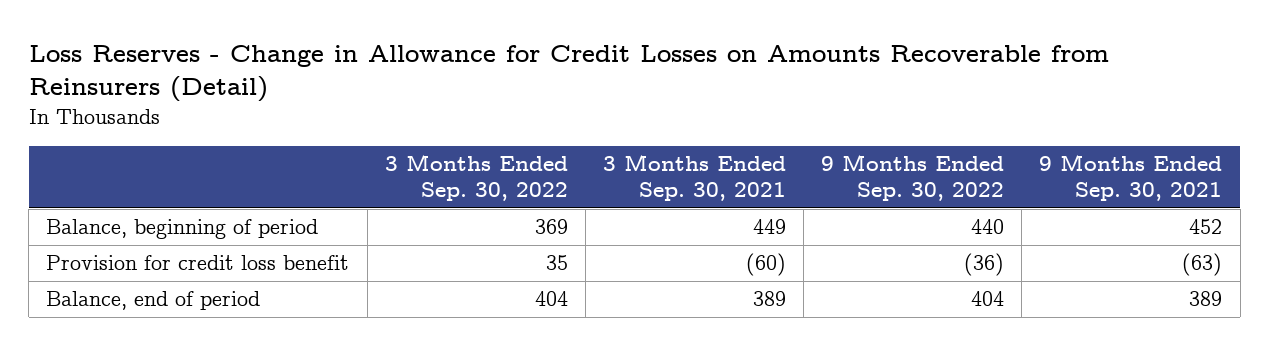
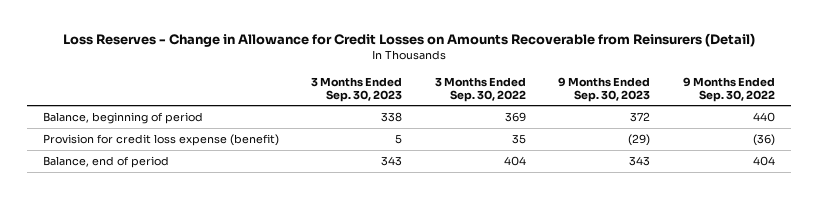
[602,153,786,202] 3 Months Ended Sep. 30, 2021 -> none
[1039,153,1223,202] 9 Months Ended Sep. 30, 2021 -> none
none -> [311,76,403,102] 3 Months Ended Sep. 30, 2023
none -> [558,76,651,102] 9 Months Ended Sep. 30, 2023
[46,255,350,271] Provision for credit loss benefit -> [43,134,280,147] Provision for credit loss expense (benefit)

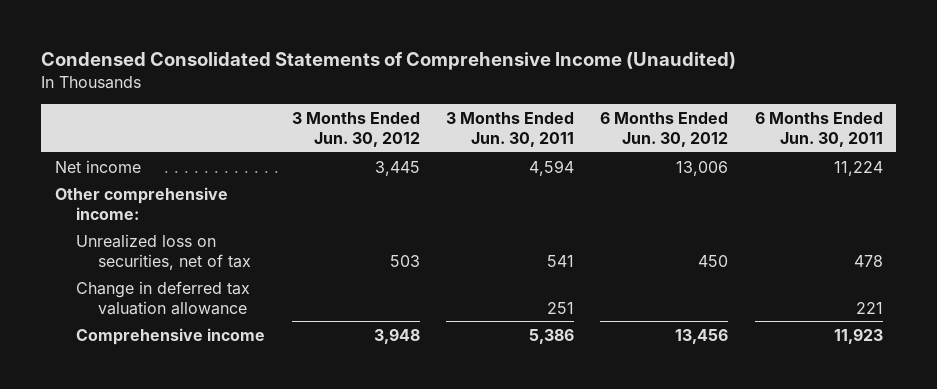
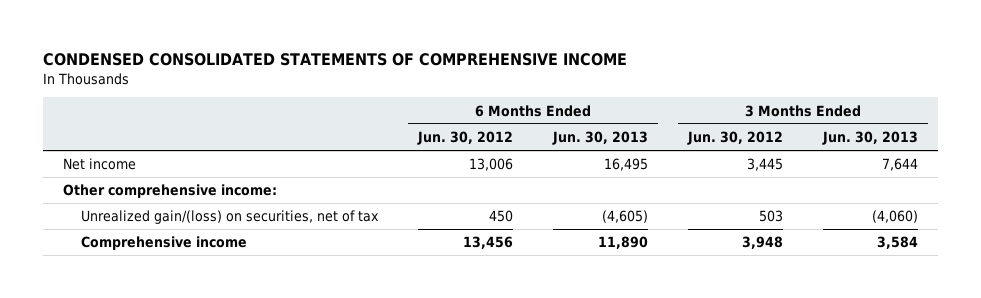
[41,52,737,71] Condensed Consolidated Statements of Comprehensive Income (Unaudited) -> [43,52,628,66] CONDENSED CONSOLIDATED STATEMENTS OF COMPREHENSIVE INCOME
[446,111,575,147] 3 Months Ended Jun. 30, 2011 -> none
[754,111,883,147] 6 Months Ended Jun. 30, 2011 -> none
none -> [551,130,648,145] Jun. 30, 2013
none -> [821,130,918,145] Jun. 30, 2013
[76,280,251,315] Change in deferred tax valuation allowance -> none
[76,233,252,270] Unrealized loss on securities, net of tax -> [81,210,380,225] Unrealized gain/(loss) on securities, net of tax

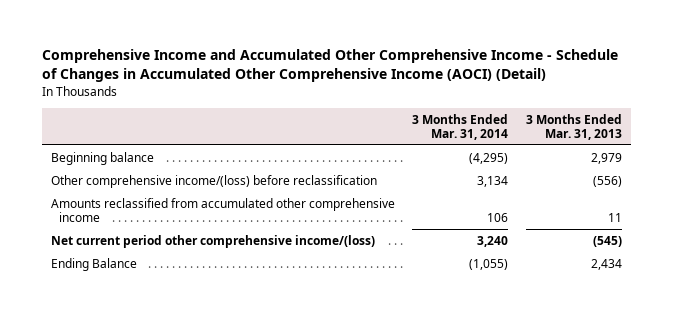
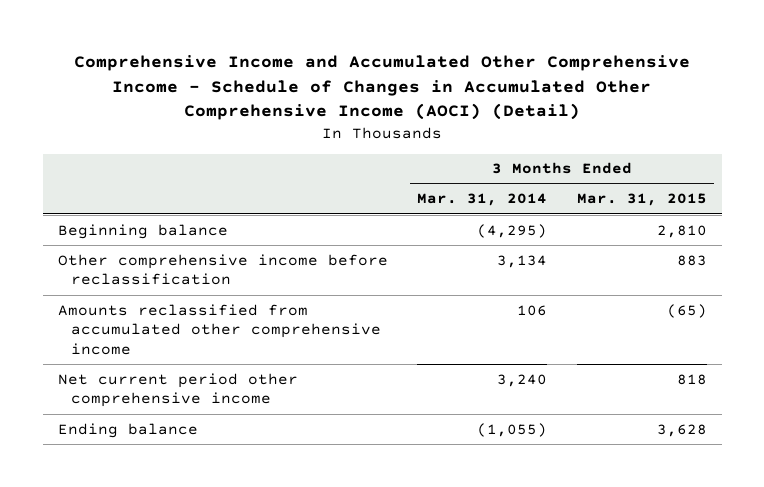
[526,113,623,140] 3 Months Ended Mar. 31, 2013 -> none
none -> [576,193,707,207] Mar. 31, 2015
[50,174,377,188] Other comprehensive income/(loss) before reclassification -> [57,253,388,286] Other comprehensive income before reclassification
[50,234,375,248] Net current period other comprehensive income/(loss) -> [57,372,298,408] Net current period other comprehensive income
[50,257,137,271] Ending Balance -> [57,422,198,438] Ending balance

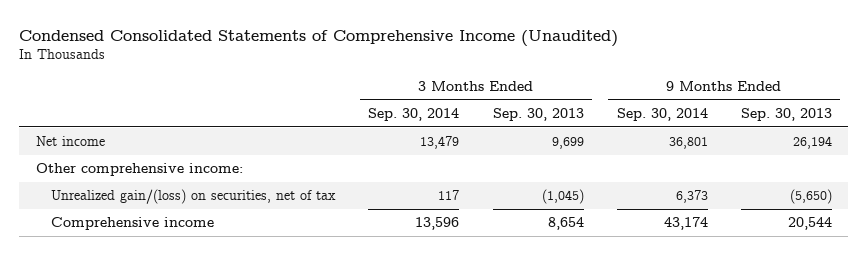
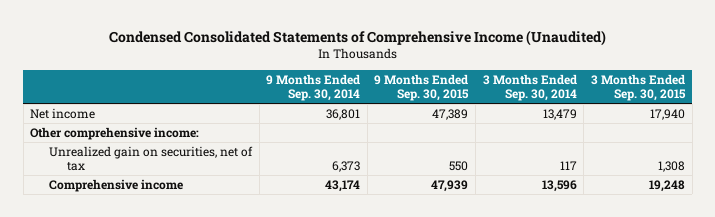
[492,108,584,122] Sep. 30, 2013 -> none
[740,108,832,122] Sep. 30, 2013 -> none
none -> [374,74,470,102] 9 Months Ended Sep. 30, 2015
none -> [590,74,686,102] 3 Months Ended Sep. 30, 2015
[51,189,337,205] Unrealized gain/(loss) on securities, net of tax -> [48,145,253,171] Unrealized gain on securities, net of tax

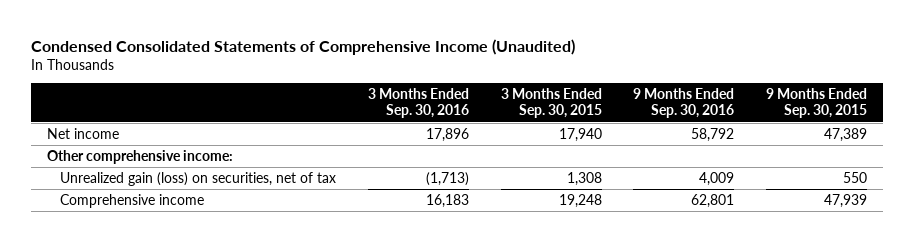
[266,74,361,102] 9 Months Ended Sep. 30, 2014 -> none
[482,74,577,102] 3 Months Ended Sep. 30, 2014 -> none
none -> [367,88,469,119] 3 Months Ended Sep. 30, 2016
none -> [633,88,735,119] 9 Months Ended Sep. 30, 2016
[48,145,253,171] Unrealized gain on securities, net of tax -> [59,171,336,186] Unrealized gain (loss) on securities, net of tax

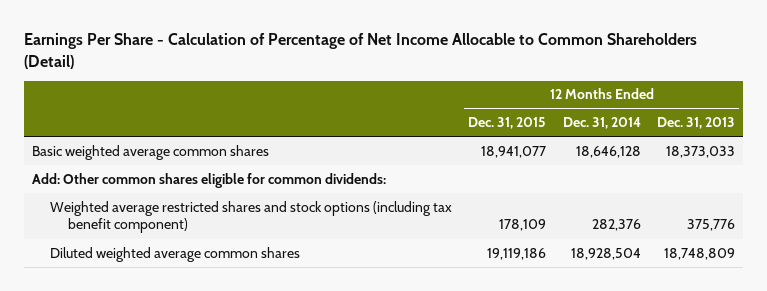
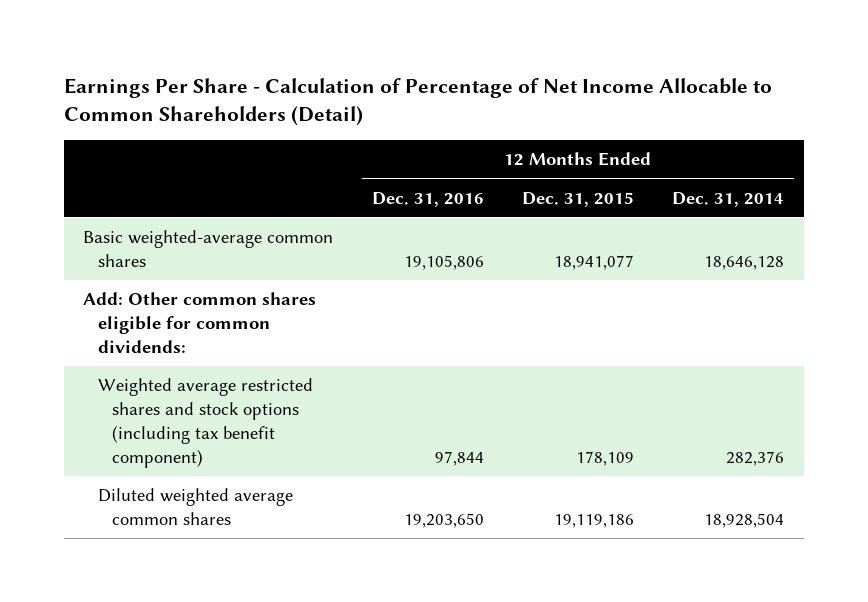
[657,117,736,130] Dec. 31, 2013 -> none
none -> [371,191,484,207] Dec. 31, 2016
[32,144,270,160] Basic weighted average common shares -> [83,230,334,268] Basic weighted-average common shares

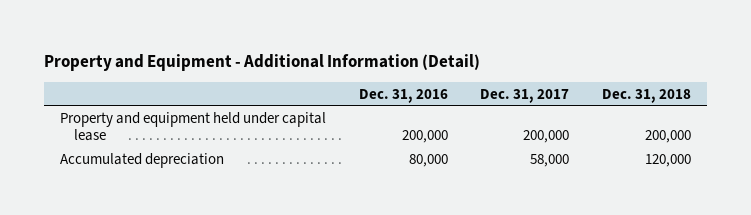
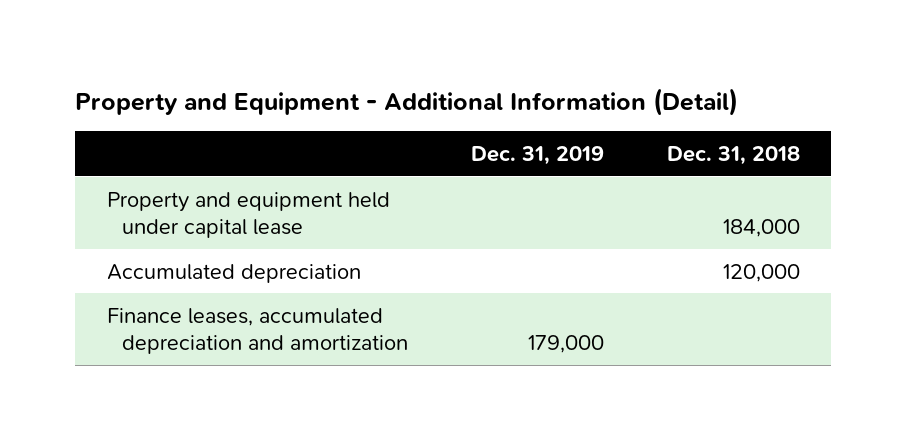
[358,88,448,103] Dec. 31, 2016 -> none
[480,88,570,103] Dec. 31, 2017 -> none
none -> [471,145,605,165] Dec. 31, 2019
[645,130,692,144] 200,000 -> [722,218,800,237] 184,000
none -> [106,307,409,354] Finance leases, accumulated depreciation and amortization

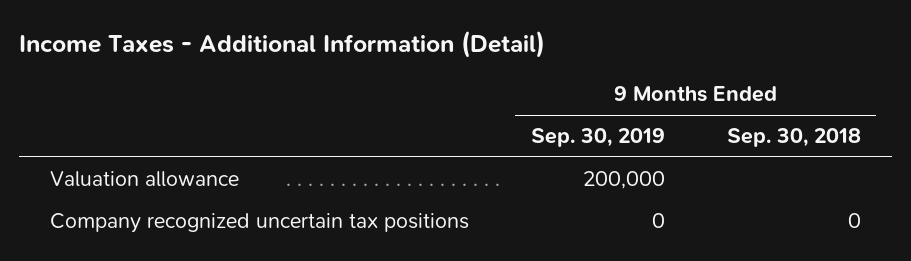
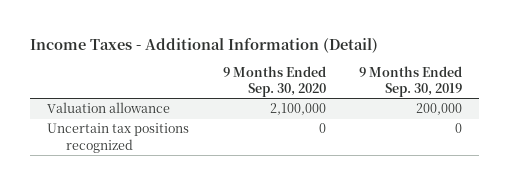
[726,128,861,148] Sep. 30, 2018 -> none
none -> [222,65,326,98] 9 Months Ended Sep. 30, 2020
[49,213,469,234] Company recognized uncertain tax positions -> [46,123,189,153] Uncertain tax positions recognized

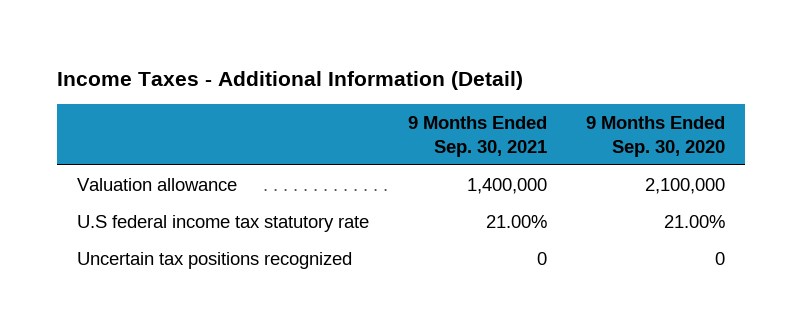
[359,65,463,98] 9 Months Ended Sep. 30, 2019 -> none
none -> [407,116,547,157] 9 Months Ended Sep. 30, 2021
none -> [76,214,369,232] U.S federal income tax statutory rate

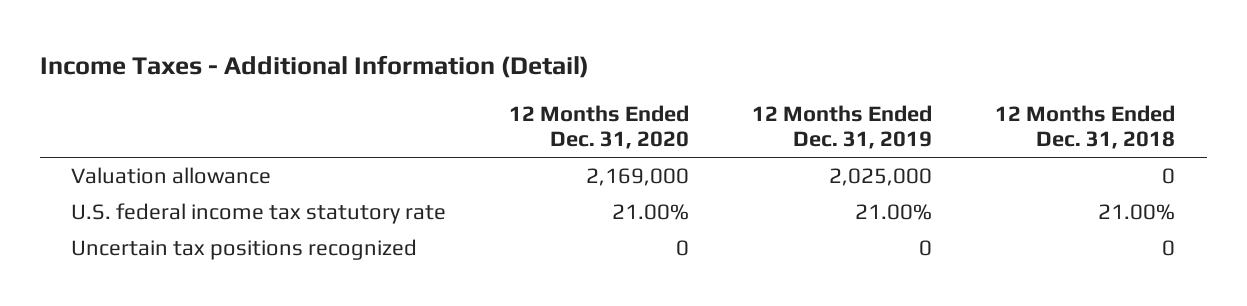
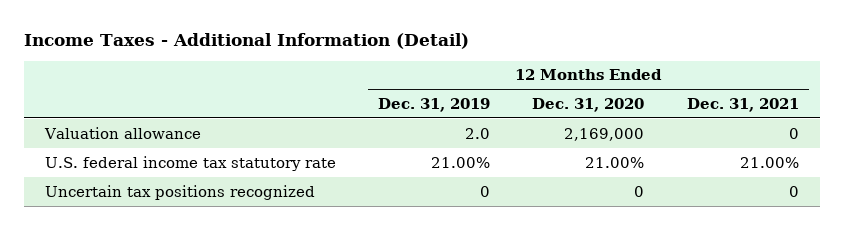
[995,104,1176,150] 12 Months Ended Dec. 31, 2018 -> none
none -> [686,97,799,112] Dec. 31, 2021
[829,167,933,186] 2,025,000 -> [465,127,491,139] 2.0

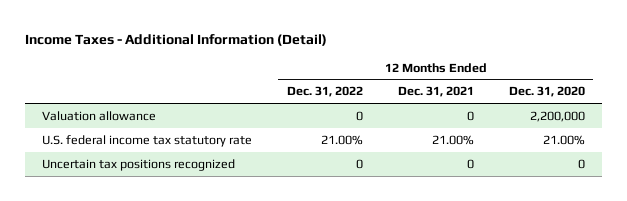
[378,97,491,112] Dec. 31, 2019 -> none
none -> [286,86,363,98] Dec. 31, 2022
[564,127,645,141] 2,169,000 -> [529,110,585,122] 2,200,000

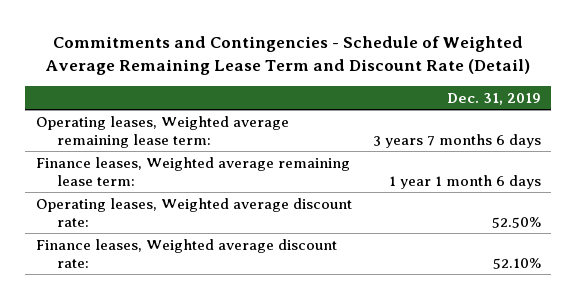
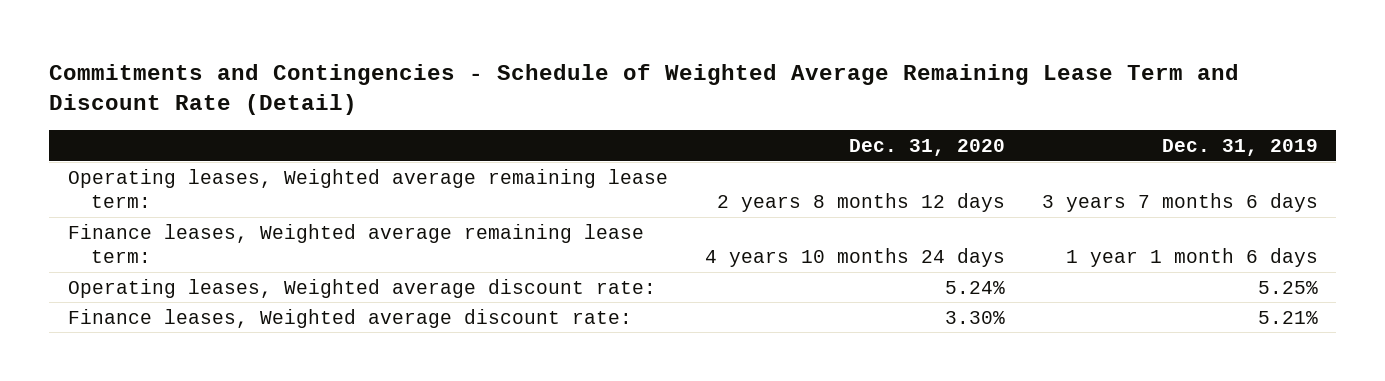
none -> [848,138,1005,156] Dec. 31, 2020
[491,216,541,228] 52.50% -> [1257,280,1318,294] 5.25%
[492,257,541,269] 52.10% -> [1257,310,1318,324] 5.21%

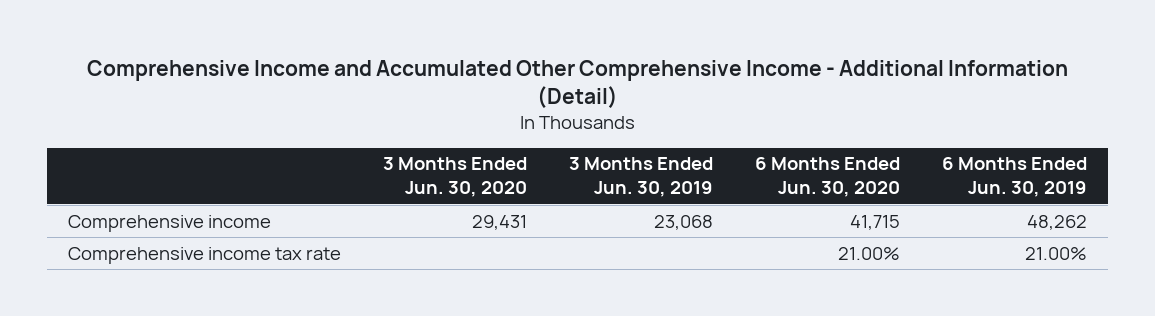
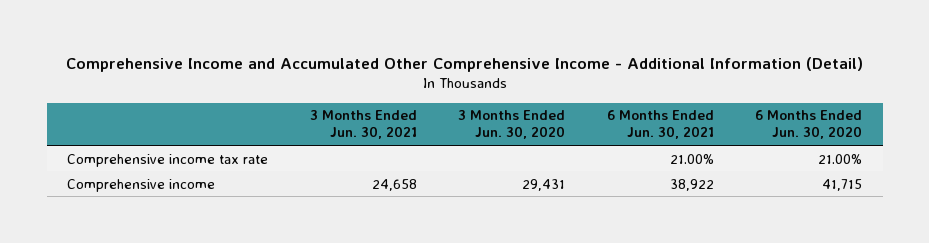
[569,157,714,198] 3 Months Ended Jun. 30, 2019 -> none
[942,157,1088,198] 6 Months Ended Jun. 30, 2019 -> none
none -> [309,110,417,140] 3 Months Ended Jun. 30, 2021
none -> [606,110,714,140] 6 Months Ended Jun. 30, 2021
[68,214,272,232] Comprehensive income -> [67,178,216,192] Comprehensive income

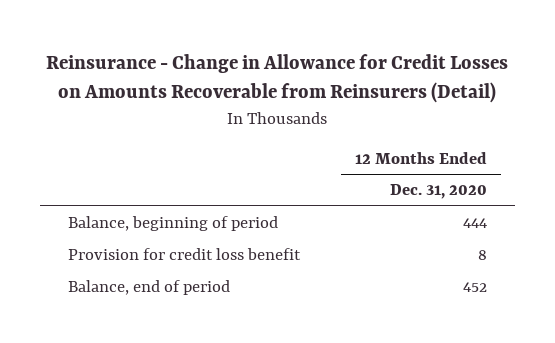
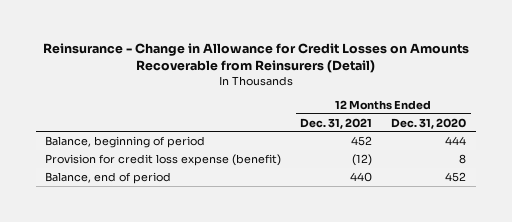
none -> [300,117,373,129] Dec. 31, 2021
[67,248,301,261] Provision for credit loss benefit -> [45,153,282,166] Provision for credit loss expense (benefit)

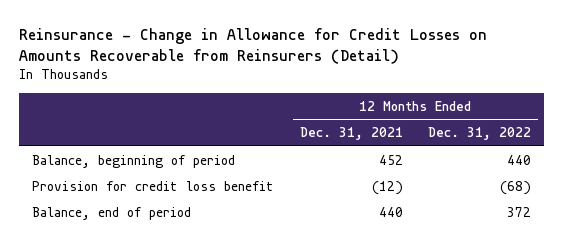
[391,117,467,129] Dec. 31, 2020 -> none
none -> [428,127,532,141] Dec. 31, 2022
[45,153,282,166] Provision for credit loss expense (benefit) -> [31,180,274,191] Provision for credit loss benefit

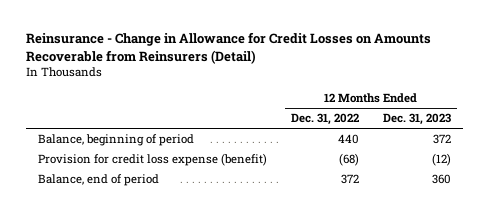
[299,127,403,141] Dec. 31, 2021 -> none
none -> [382,113,451,126] Dec. 31, 2023
[31,180,274,191] Provision for credit loss benefit -> [37,153,267,167] Provision for credit loss expense (benefit)

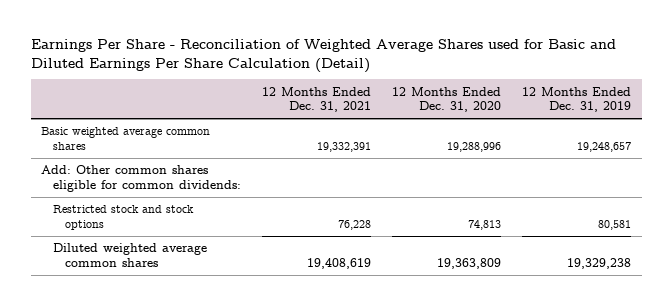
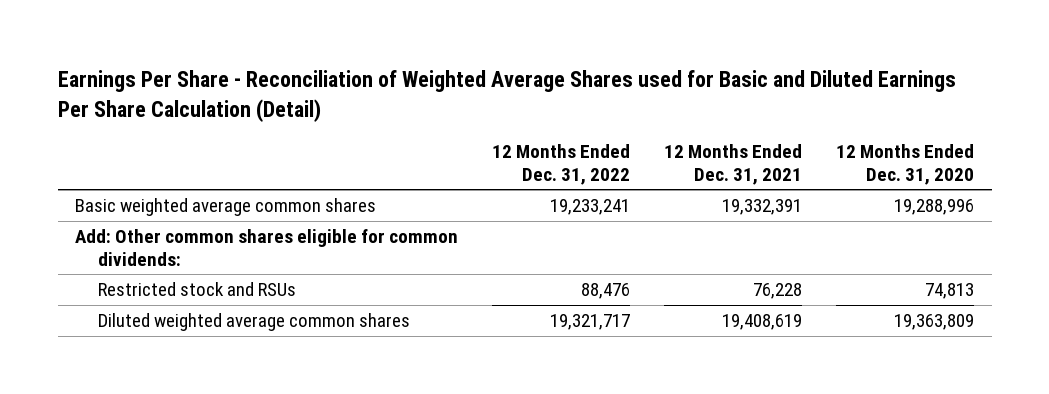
[522,86,632,113] 12 Months Ended Dec. 31, 2019 -> none
none -> [492,144,631,185] 12 Months Ended Dec. 31, 2022
[53,205,195,230] Restricted stock and stock options -> [97,282,296,297] Restricted stock and RSUs

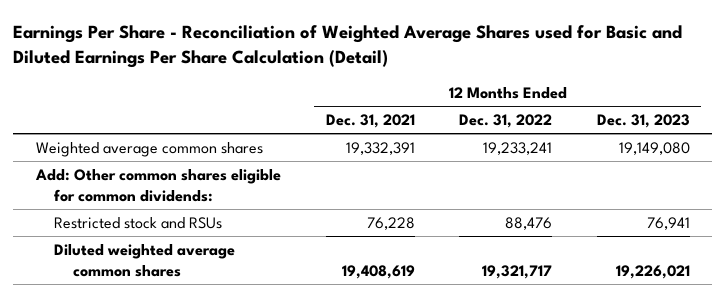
[836,144,975,185] 12 Months Ended Dec. 31, 2020 -> none
none -> [597,114,691,129] Dec. 31, 2023
[74,198,376,217] Basic weighted average common shares -> [35,141,263,157] Weighted average common shares

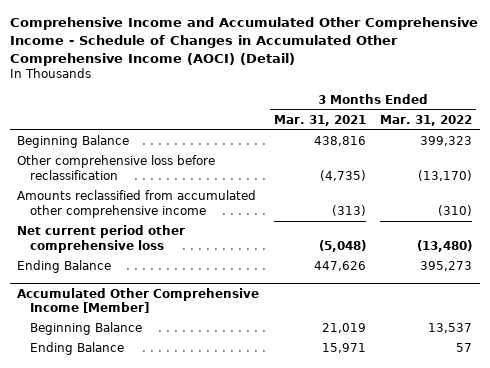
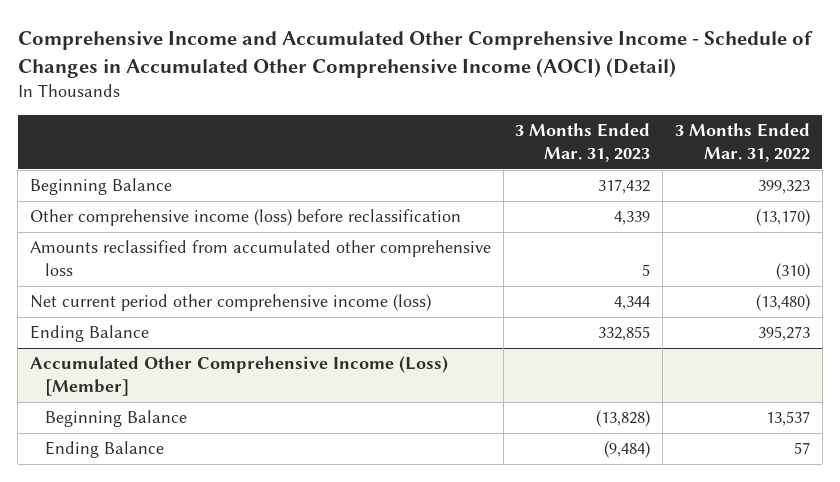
[273,114,366,126] Mar. 31, 2021 -> none
none -> [515,123,651,163] 3 Months Ended Mar. 31, 2023
[17,155,216,180] Other comprehensive loss before reclassification -> [29,209,461,227] Other comprehensive income (loss) before reclassification
[17,190,257,218] Amounts reclassified from accumulated other comprehensive income -> [29,240,491,277] Amounts reclassified from accumulated other comprehensive loss
[17,225,186,253] Net current period other comprehensive loss -> [29,294,431,312] Net current period other comprehensive income (loss)
[17,287,260,314] Accumulated Other Comprehensive Income [Member] -> [29,356,448,397] Accumulated Other Comprehensive Income (Loss) [Member]

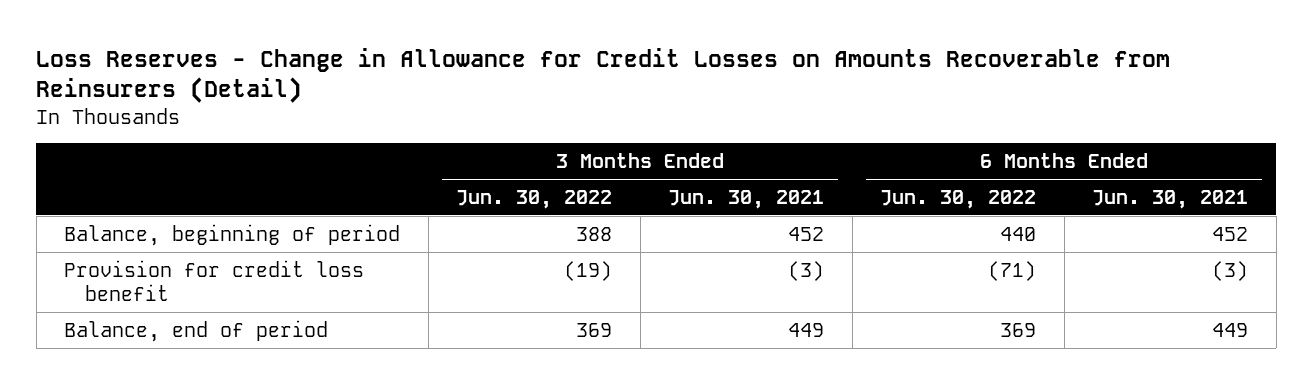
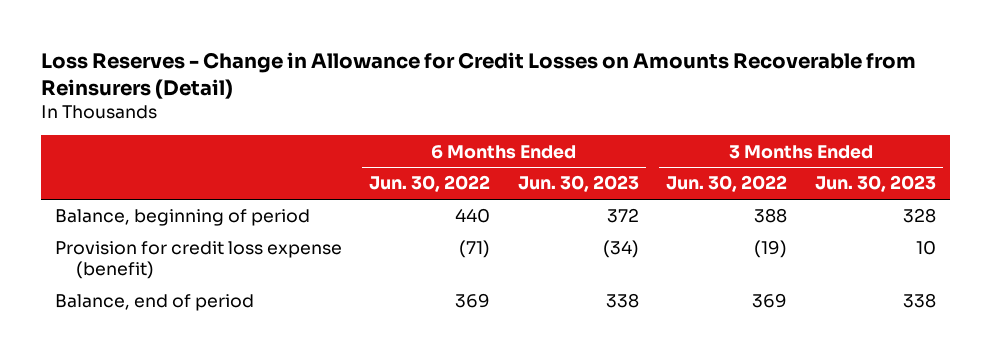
[668,189,825,209] Jun. 30, 2021 -> none
[1092,189,1249,209] Jun. 30, 2021 -> none
none -> [517,175,639,193] Jun. 30, 2023
none -> [814,175,936,193] Jun. 30, 2023
[64,259,365,301] Provision for credit loss benefit -> [54,241,342,280] Provision for credit loss expense (benefit)

